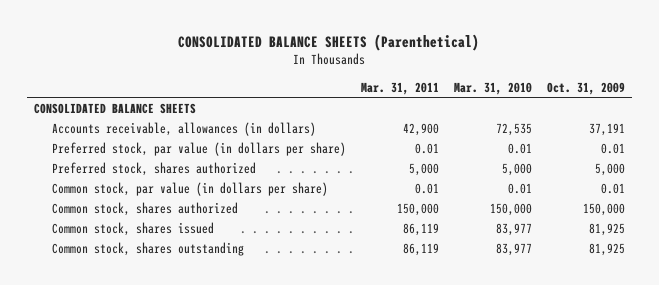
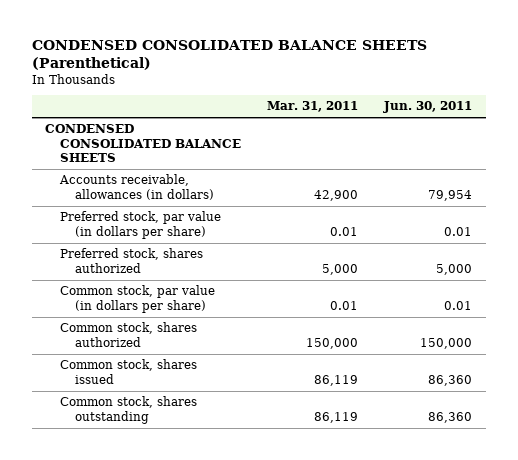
[178,33,480,51] CONSOLIDATED BALANCE SHEETS (Parenthetical) -> [32,40,428,70] CONDENSED CONSOLIDATED BALANCE SHEETS (Parenthetical)
[454,81,533,95] Mar. 31, 2010 -> none
[546,81,625,95] Oct. 31, 2009 -> none
none -> [383,101,473,114] Jun. 30, 2011
[33,102,196,114] CONSOLIDATED BALANCE SHEETS -> [45,124,241,163] CONDENSED CONSOLIDATED BALANCE SHEETS

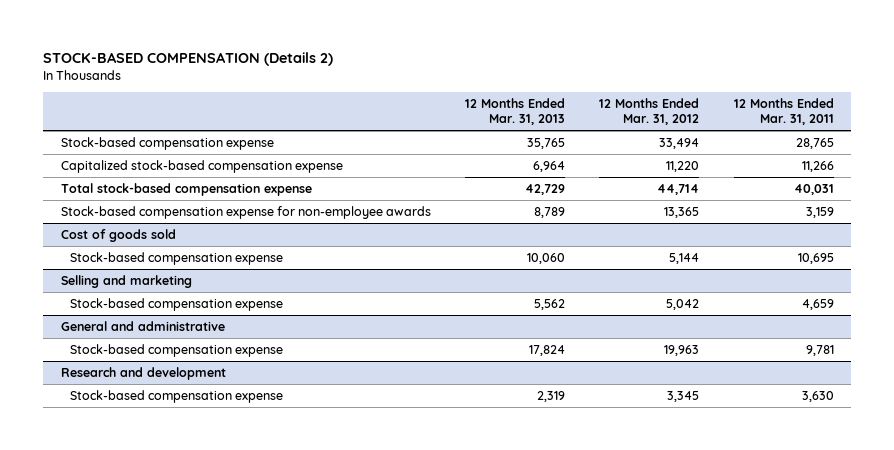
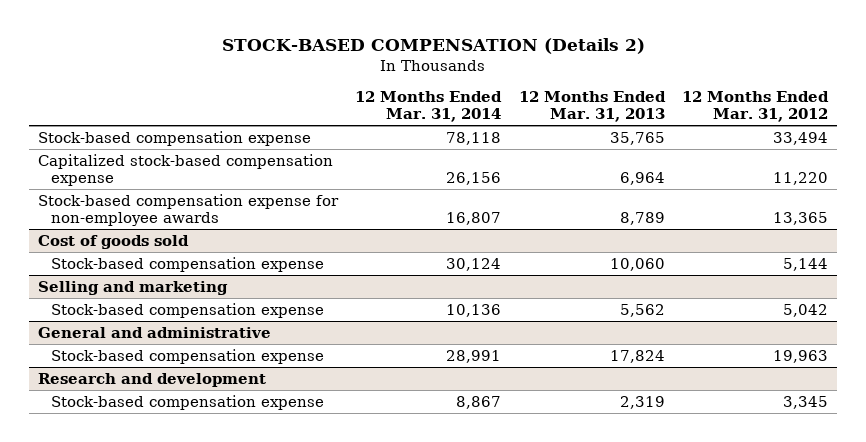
[733,98,834,126] 12 Months Ended Mar. 31, 2011 -> none
none -> [355,90,503,123] 12 Months Ended Mar. 31, 2014
[60,182,312,196] Total stock-based compensation expense -> none

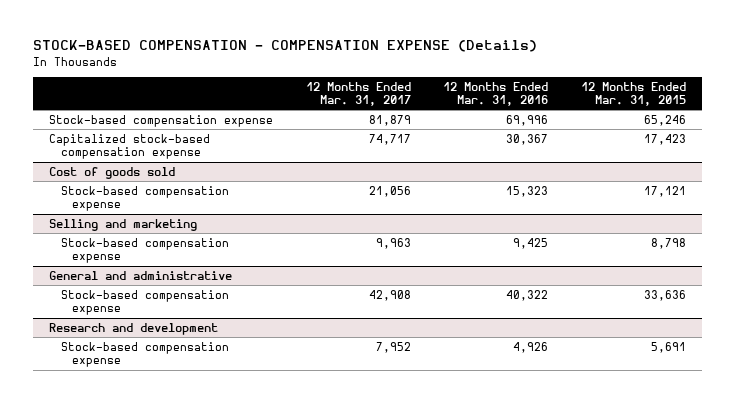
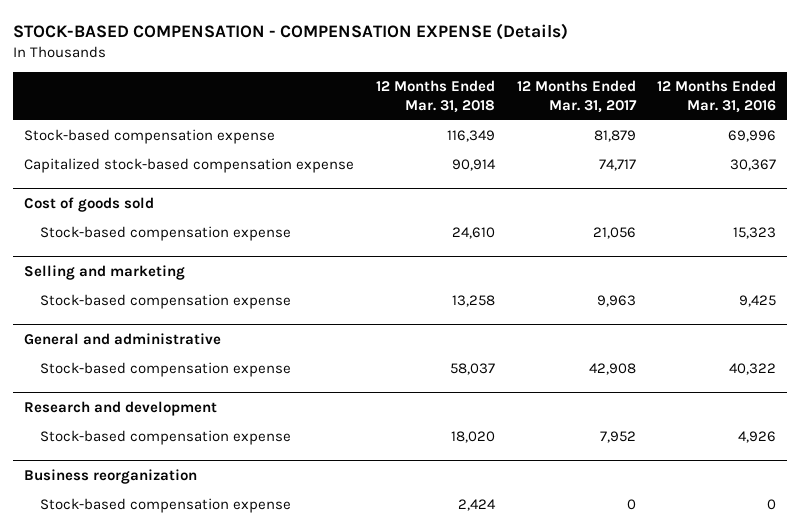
[580,81,686,107] 12 Months Ended Mar. 31, 2015 -> none
none -> [375,80,495,114] 12 Months Ended Mar. 31, 2018
none -> [24,468,198,484] Business reorganization
none -> [39,498,291,514] Stock-based compensation expense

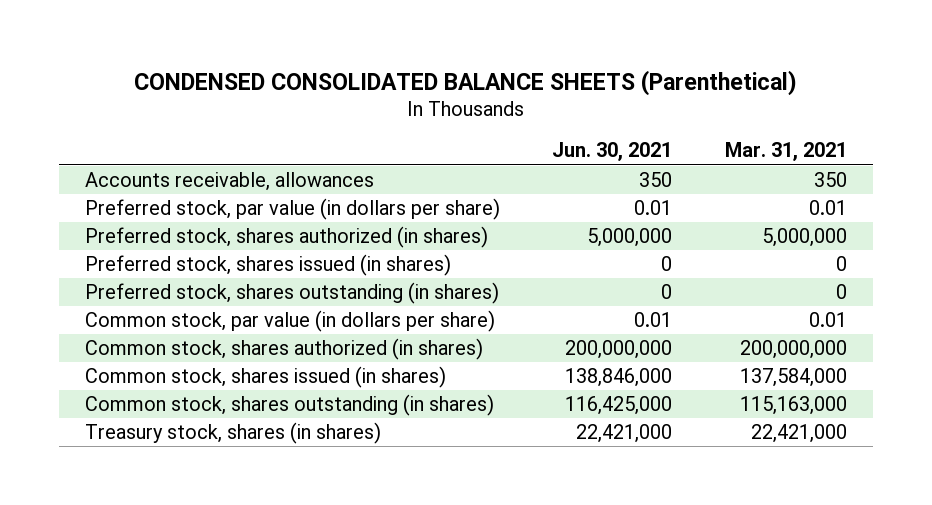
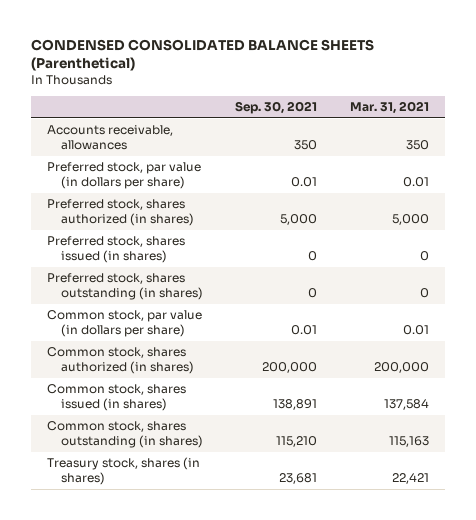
[552,142,673,162] Jun. 30, 2021 -> none
none -> [235,101,318,115] Sep. 30, 2021
[761,228,847,248] 5,000,000 -> [391,213,429,225] 5,000
[739,340,847,360] 200,000,000 -> [373,361,429,373] 200,000
[739,368,847,388] 137,584,000 -> [383,398,429,410] 137,584
[739,396,847,416] 115,163,000 -> [388,435,429,447] 115,163
[750,424,847,444] 22,421,000 -> [391,472,429,484] 22,421

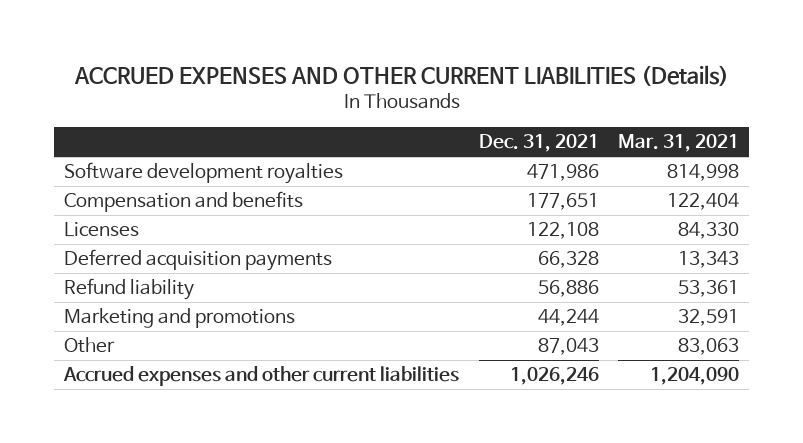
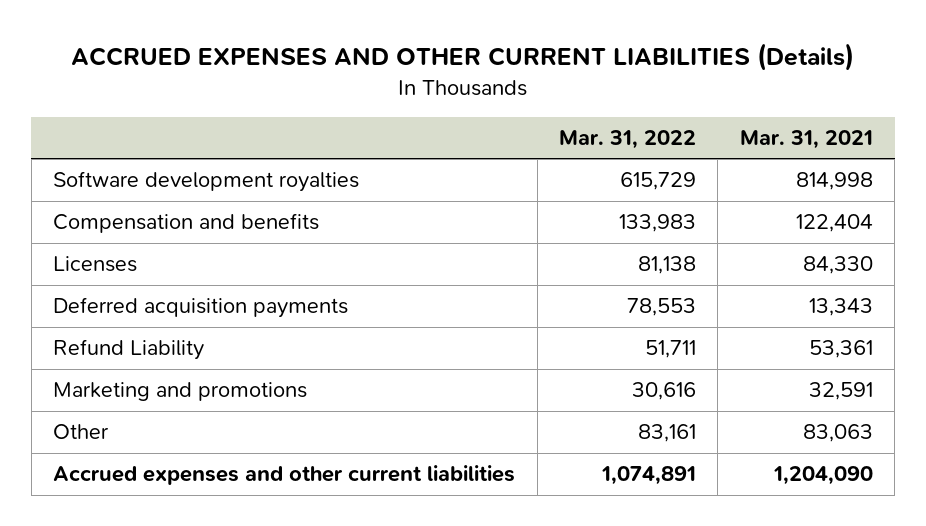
[478,134,599,153] Dec. 31, 2021 -> none
none -> [559,129,697,149] Mar. 31, 2022
[64,278,195,301] Refund liability -> [53,339,205,361] Refund Liability

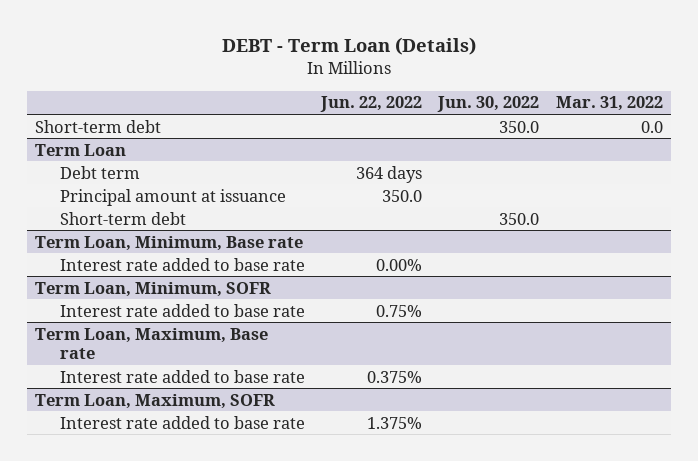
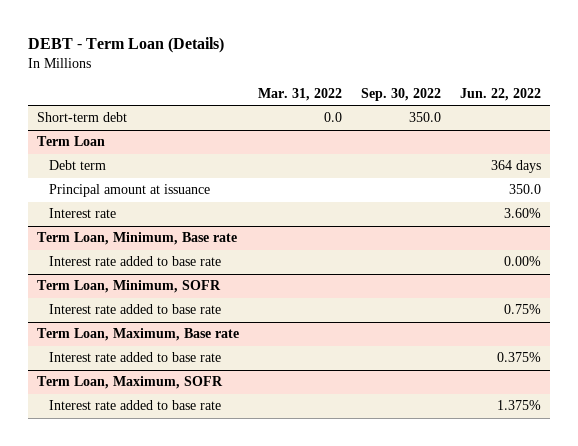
[437,96,540,113] Jun. 30, 2022 -> none
none -> [360,88,441,102] Sep. 30, 2022
[59,211,186,225] Short-term debt -> none
none -> [49,208,117,219] Interest rate

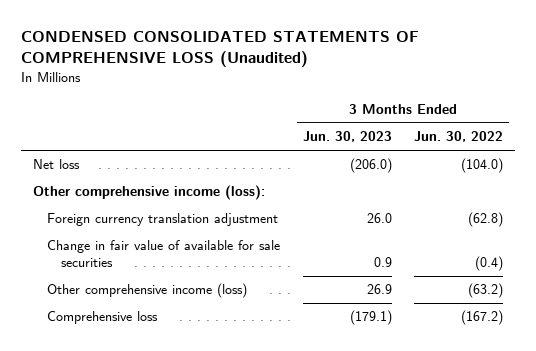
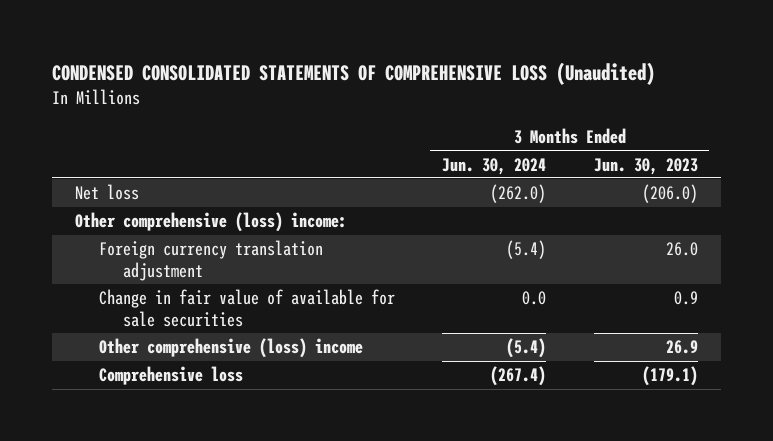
[414,131,504,143] Jun. 30, 2022 -> none
none -> [442,157,547,175] Jun. 30, 2024
[32,185,265,201] Other comprehensive income (loss): -> [75,212,348,233] Other comprehensive (loss) income:
[46,283,247,299] Other comprehensive income (loss) -> [98,338,363,359] Other comprehensive (loss) income

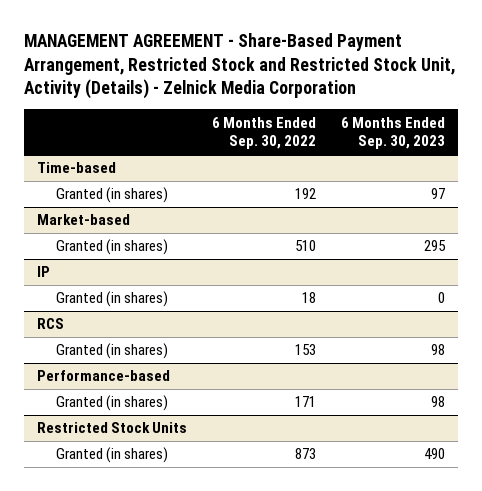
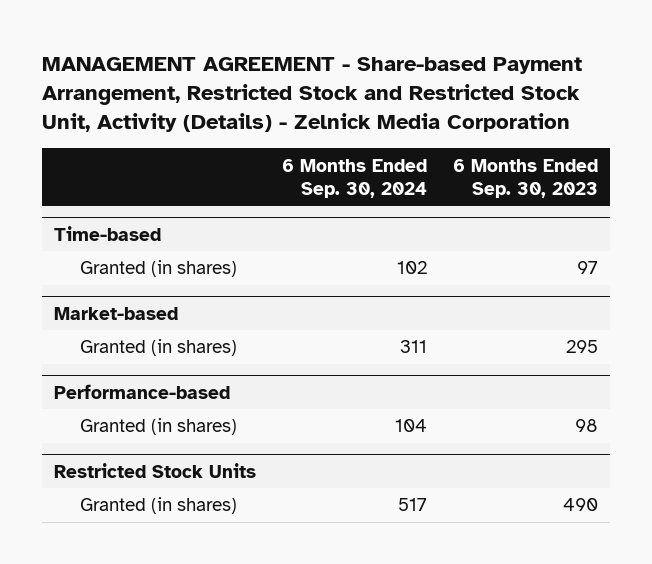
[24,33,456,100] MANAGEMENT AGREEMENT - Share-Based Payment Arrangement, Restricted Stock and Restricted Stock Unit, Activity (Details) - Zelnick Media Corporation -> [41,56,582,133] MANAGEMENT AGREEMENT - Share-based Payment Arrangement, Restricted Stock and Restricted Stock Unit, Activity (Details) - Zelnick Media Corporation
[212,116,317,150] 6 Months Ended Sep. 30, 2022 -> none
none -> [282,158,428,198] 6 Months Ended Sep. 30, 2024
[36,266,50,278] IP -> none
[55,291,168,308] Granted (in shares) -> none
[36,318,64,330] RCS -> none
[55,343,168,360] Granted (in shares) -> none

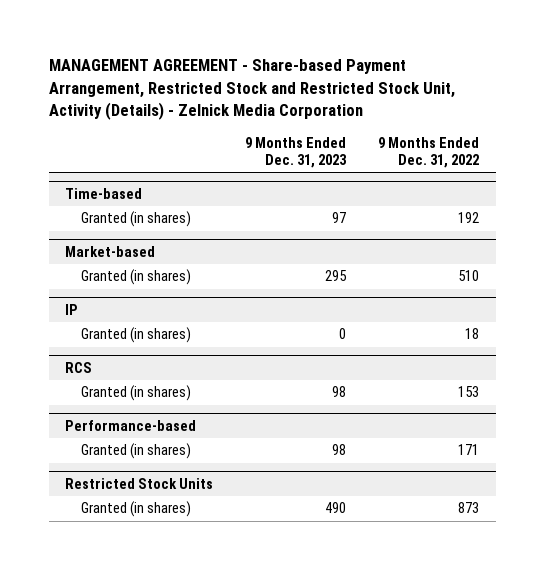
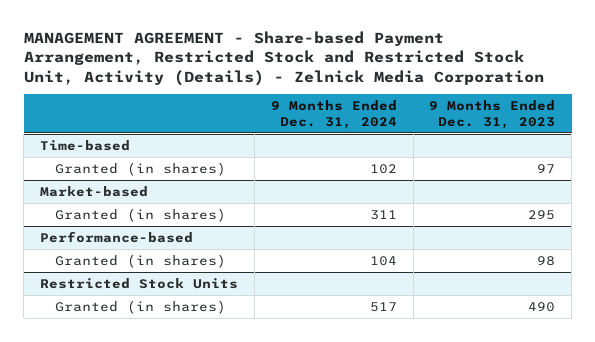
[378,136,480,169] 9 Months Ended Dec. 31, 2022 -> none
none -> [270,99,397,130] 9 Months Ended Dec. 31, 2024
[65,304,79,316] IP -> none
[81,327,192,344] Granted (in shares) -> none
[65,362,93,374] RCS -> none
[81,385,192,402] Granted (in shares) -> none

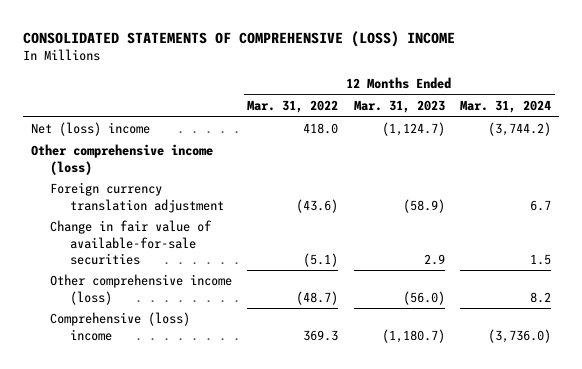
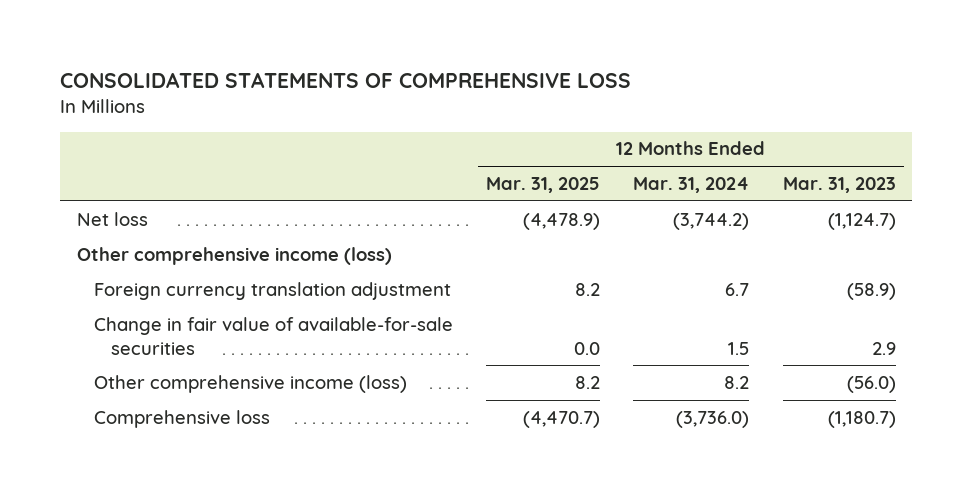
[23,30,456,47] CONSOLIDATED STATEMENTS OF COMPREHENSIVE (LOSS) INCOME -> [59,72,631,89] CONSOLIDATED STATEMENTS OF COMPREHENSIVE LOSS
[247,100,339,114] Mar. 31, 2022 -> none
none -> [485,177,600,194] Mar. 31, 2025
[30,122,150,137] Net (loss) income -> [76,211,148,226] Net loss
[50,312,191,341] Comprehensive (loss) income -> [93,409,270,428] Comprehensive loss

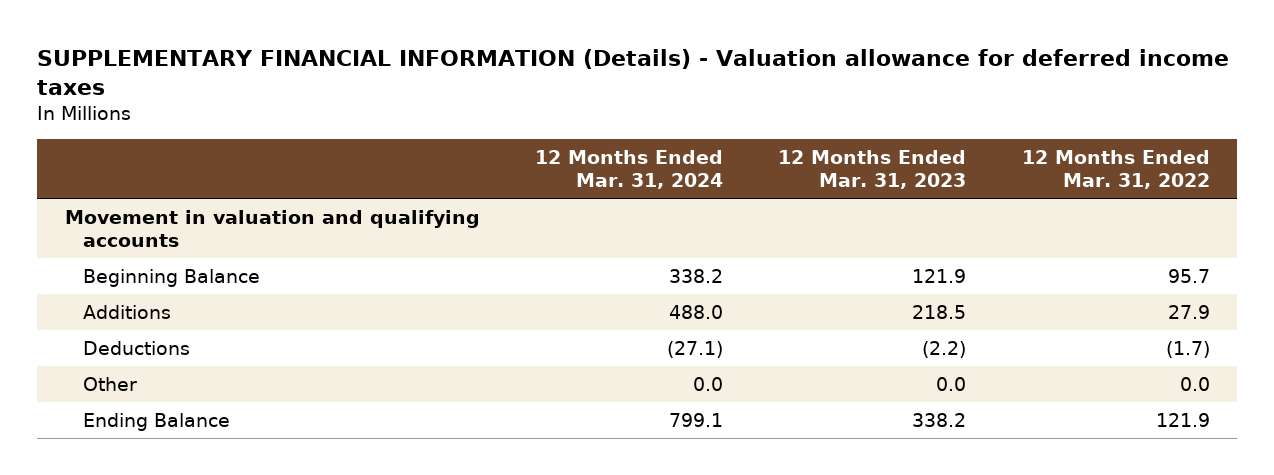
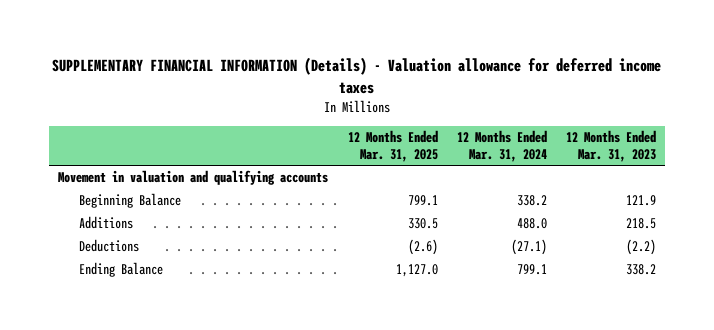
[1021,149,1210,190] 12 Months Ended Mar. 31, 2022 -> none
none -> [347,130,438,163] 12 Months Ended Mar. 31, 2025
[82,376,137,391] Other -> none

